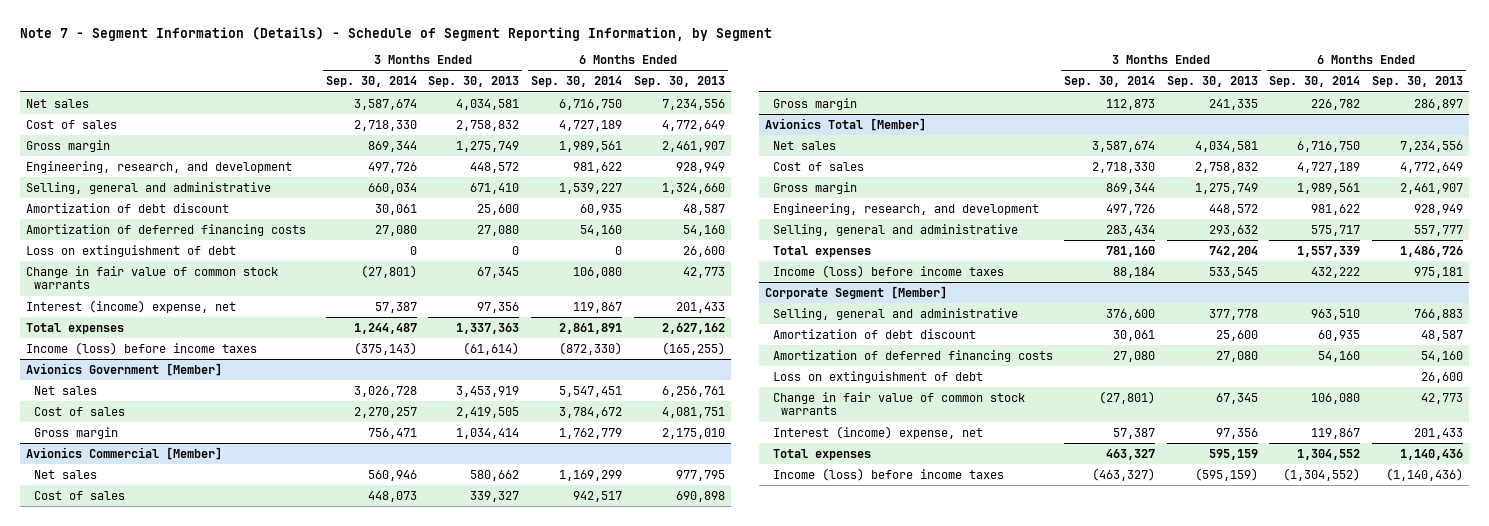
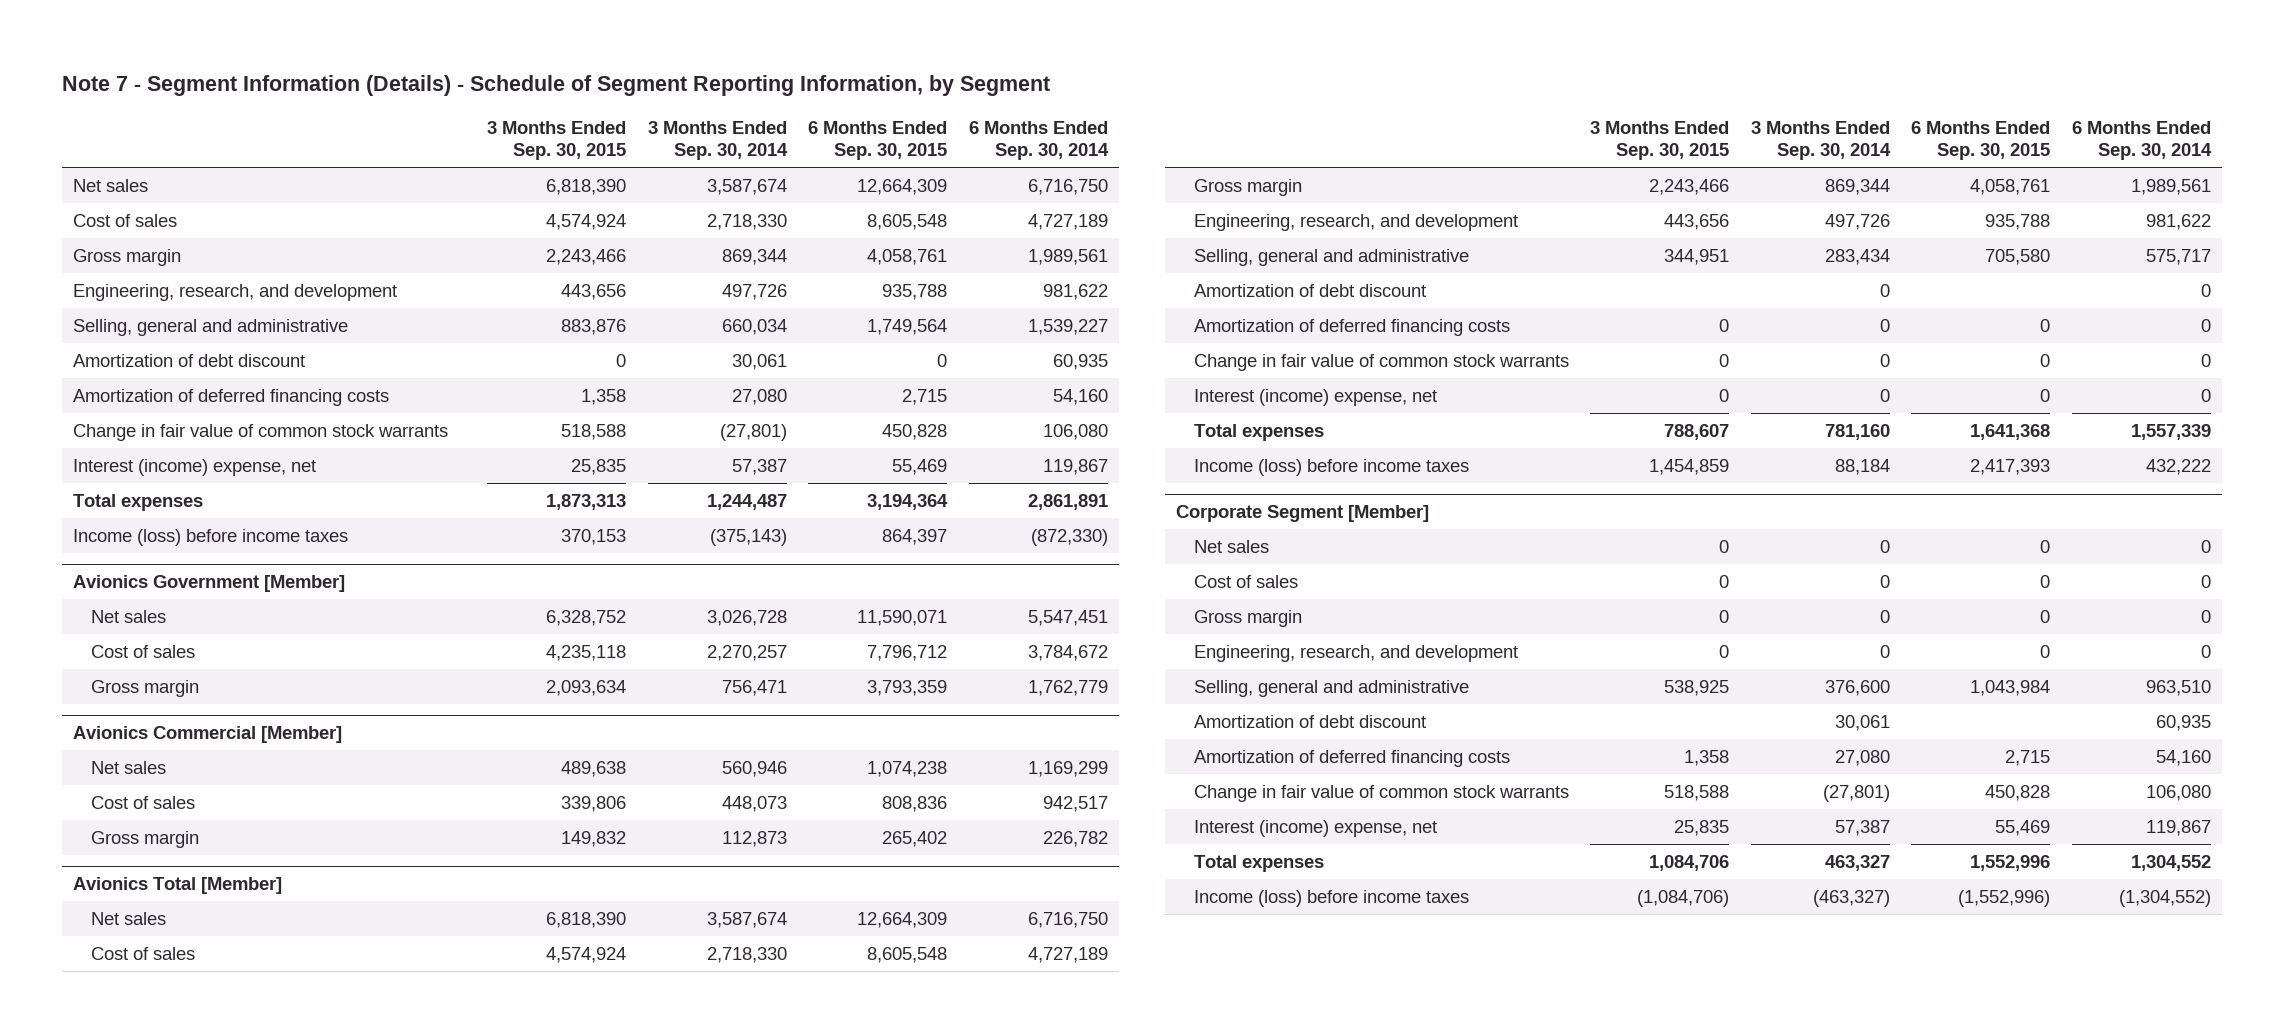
[428,76,520,88] Sep. 30, 2013 -> none
[633,76,725,88] Sep. 30, 2013 -> none
none -> [487,120,627,161] 3 Months Ended Sep. 30, 2015
none -> [808,120,948,161] 6 Months Ended Sep. 30, 2015
[26,244,237,257] Loss on extinguishment of debt -> none
none -> [1193,283,1426,297] Amortization of debt discount
none -> [1193,318,1510,336] Amortization of deferred financing costs
none -> [1193,353,1569,371] Change in fair value of common stock warrants
none -> [1193,388,1437,406] Interest (income) expense, net
none -> [1193,539,1269,553] Net sales
none -> [1193,574,1298,588] Cost of sales
none -> [1193,609,1302,627] Gross margin
none -> [1193,644,1518,662] Engineering, research, and development
[772,370,983,383] Loss on extinguishment of debt -> none

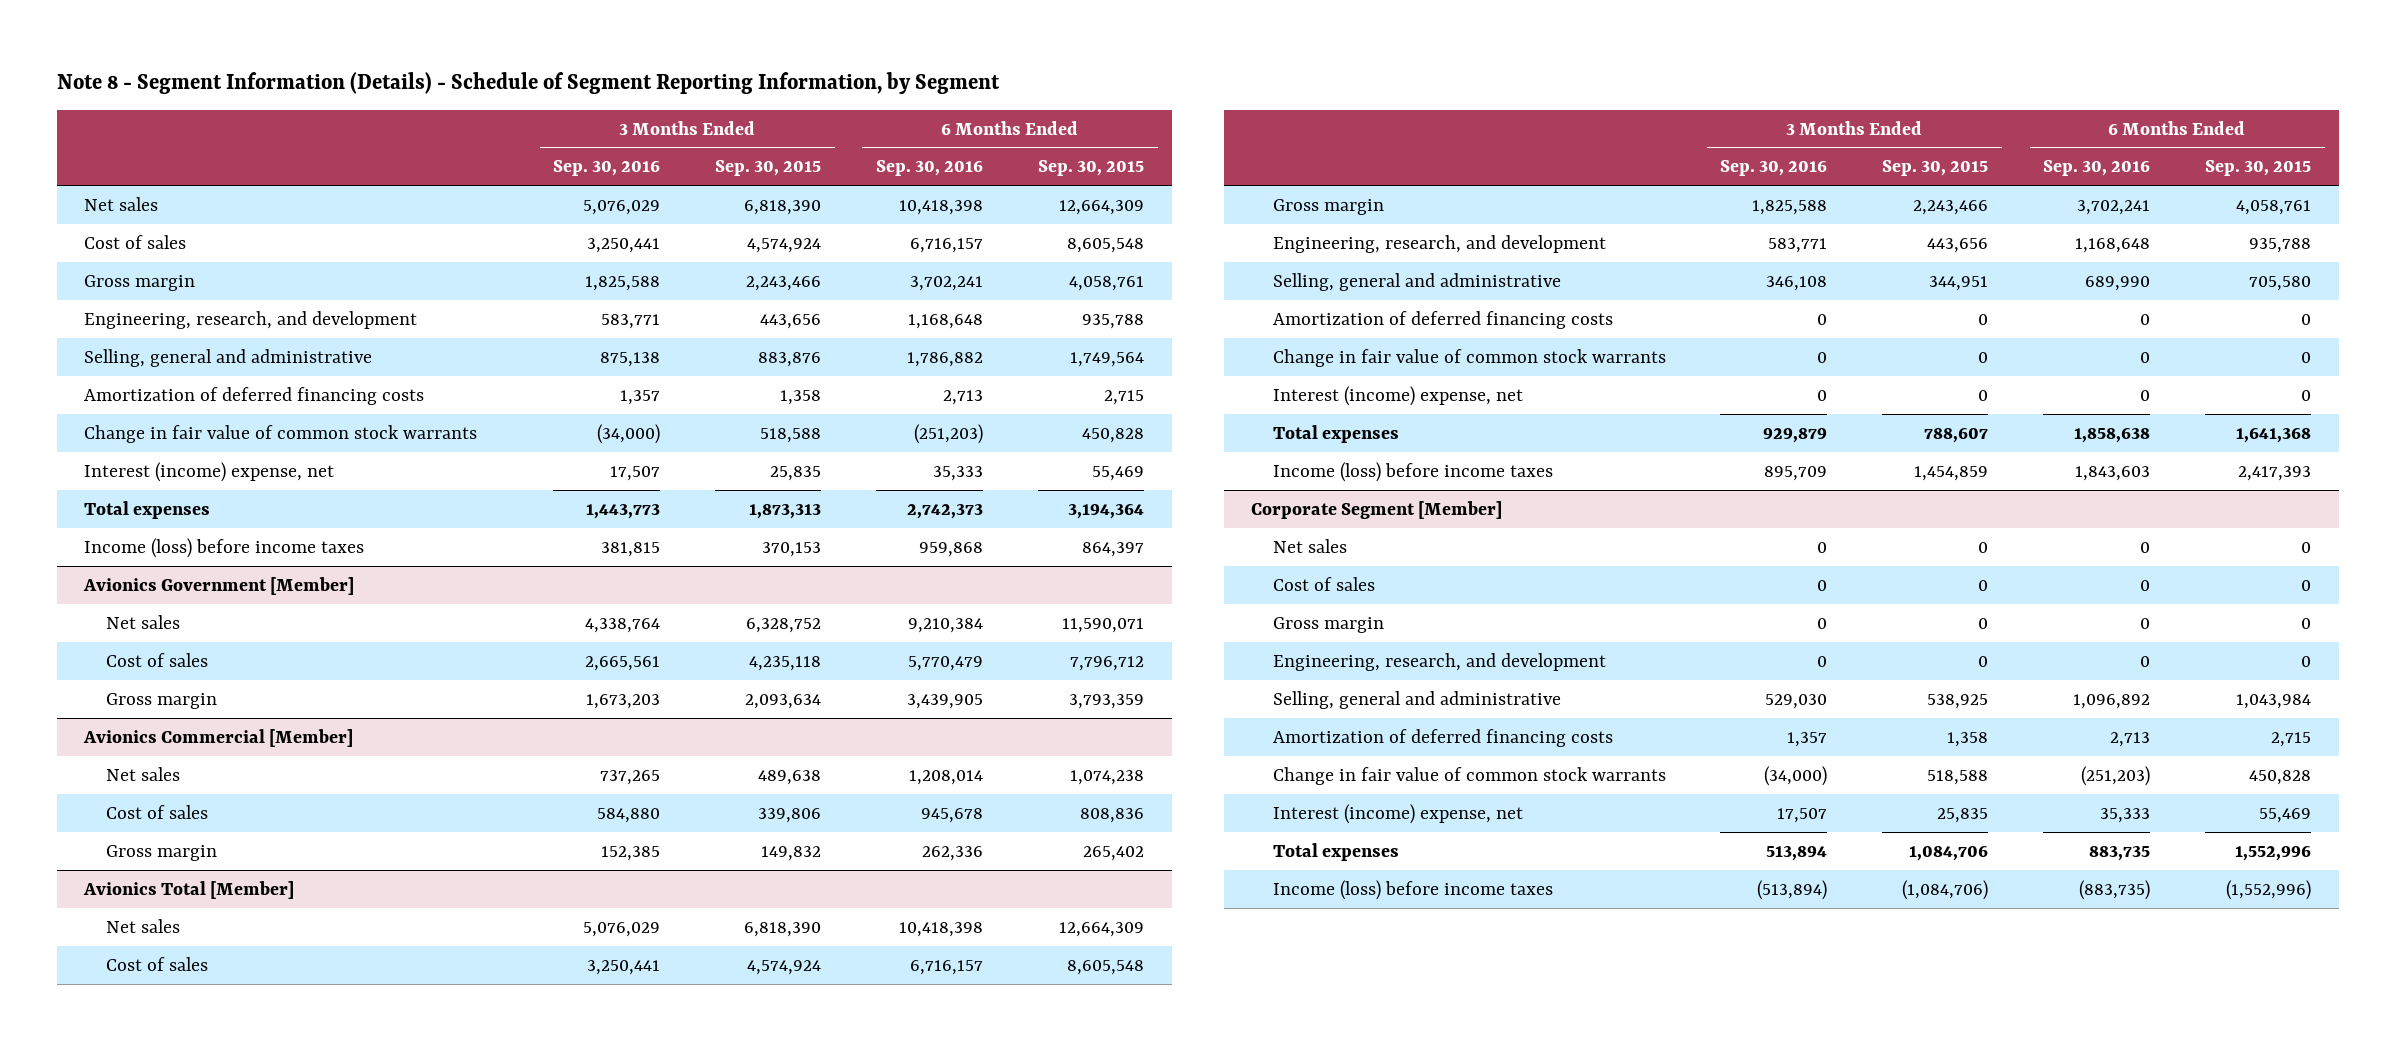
[62,75,1051,97] Note 7 - Segment Information (Details) - Schedule of Segment Reporting Information, by Segment -> [56,72,1000,95] Note 8 - Segment Information (Details) - Schedule of Segment Reporting Information, by Segment
[647,120,788,161] 3 Months Ended Sep. 30, 2014 -> none
[968,120,1109,161] 6 Months Ended Sep. 30, 2014 -> none
none -> [553,160,661,177] Sep. 30, 2016
none -> [876,160,984,177] Sep. 30, 2016
[73,353,306,367] Amortization of debt discount -> none
[1193,283,1426,297] Amortization of debt discount -> none
[1193,714,1426,728] Amortization of debt discount -> none

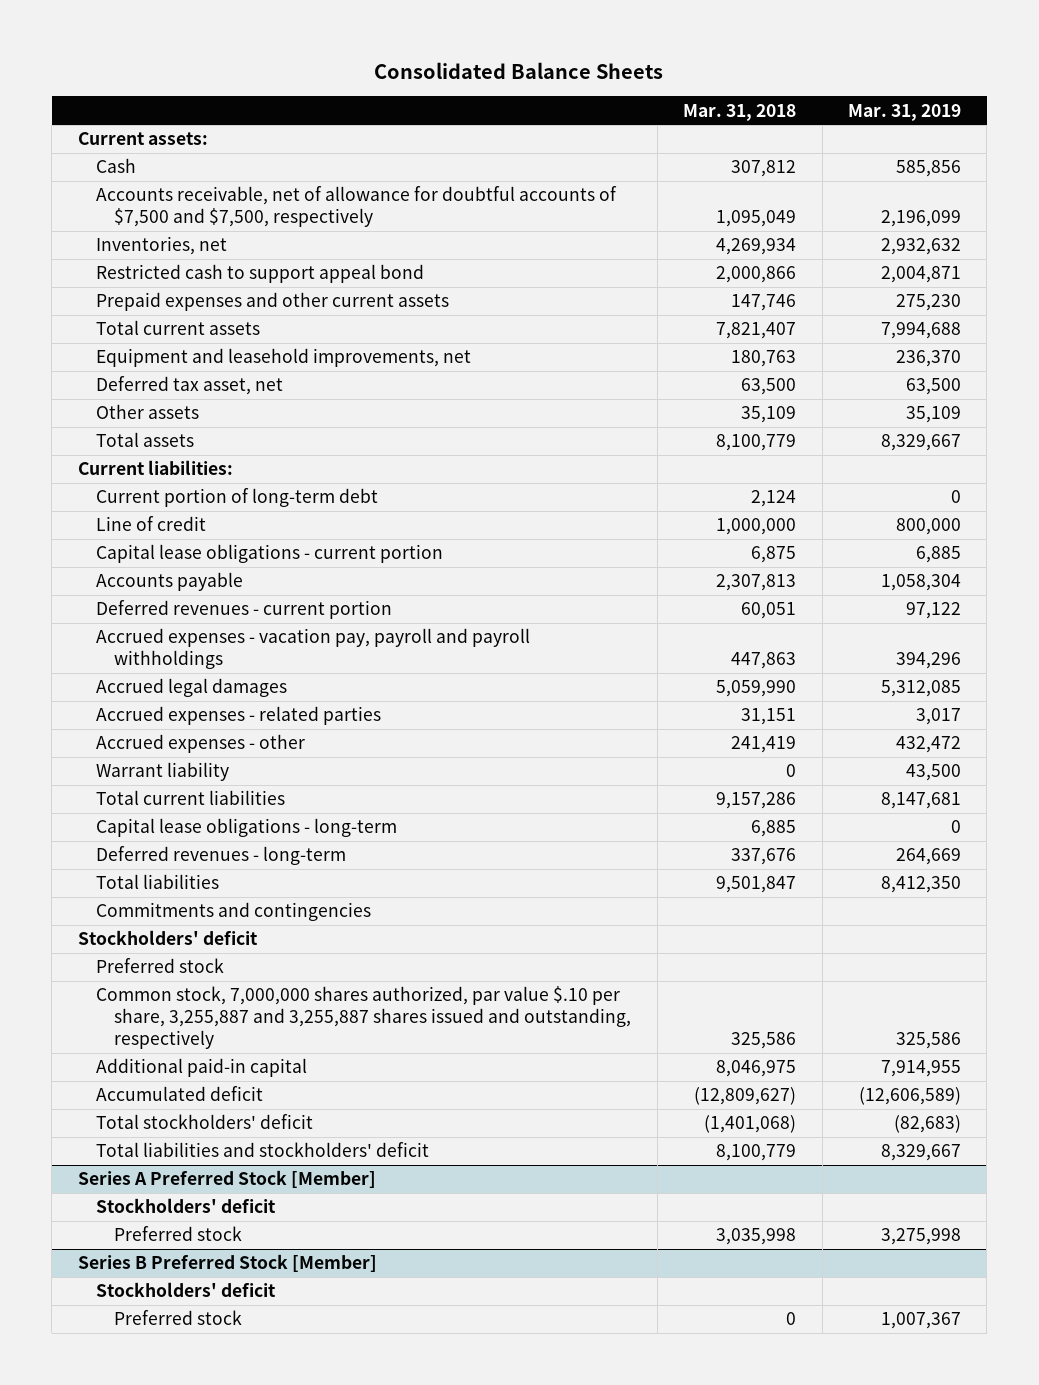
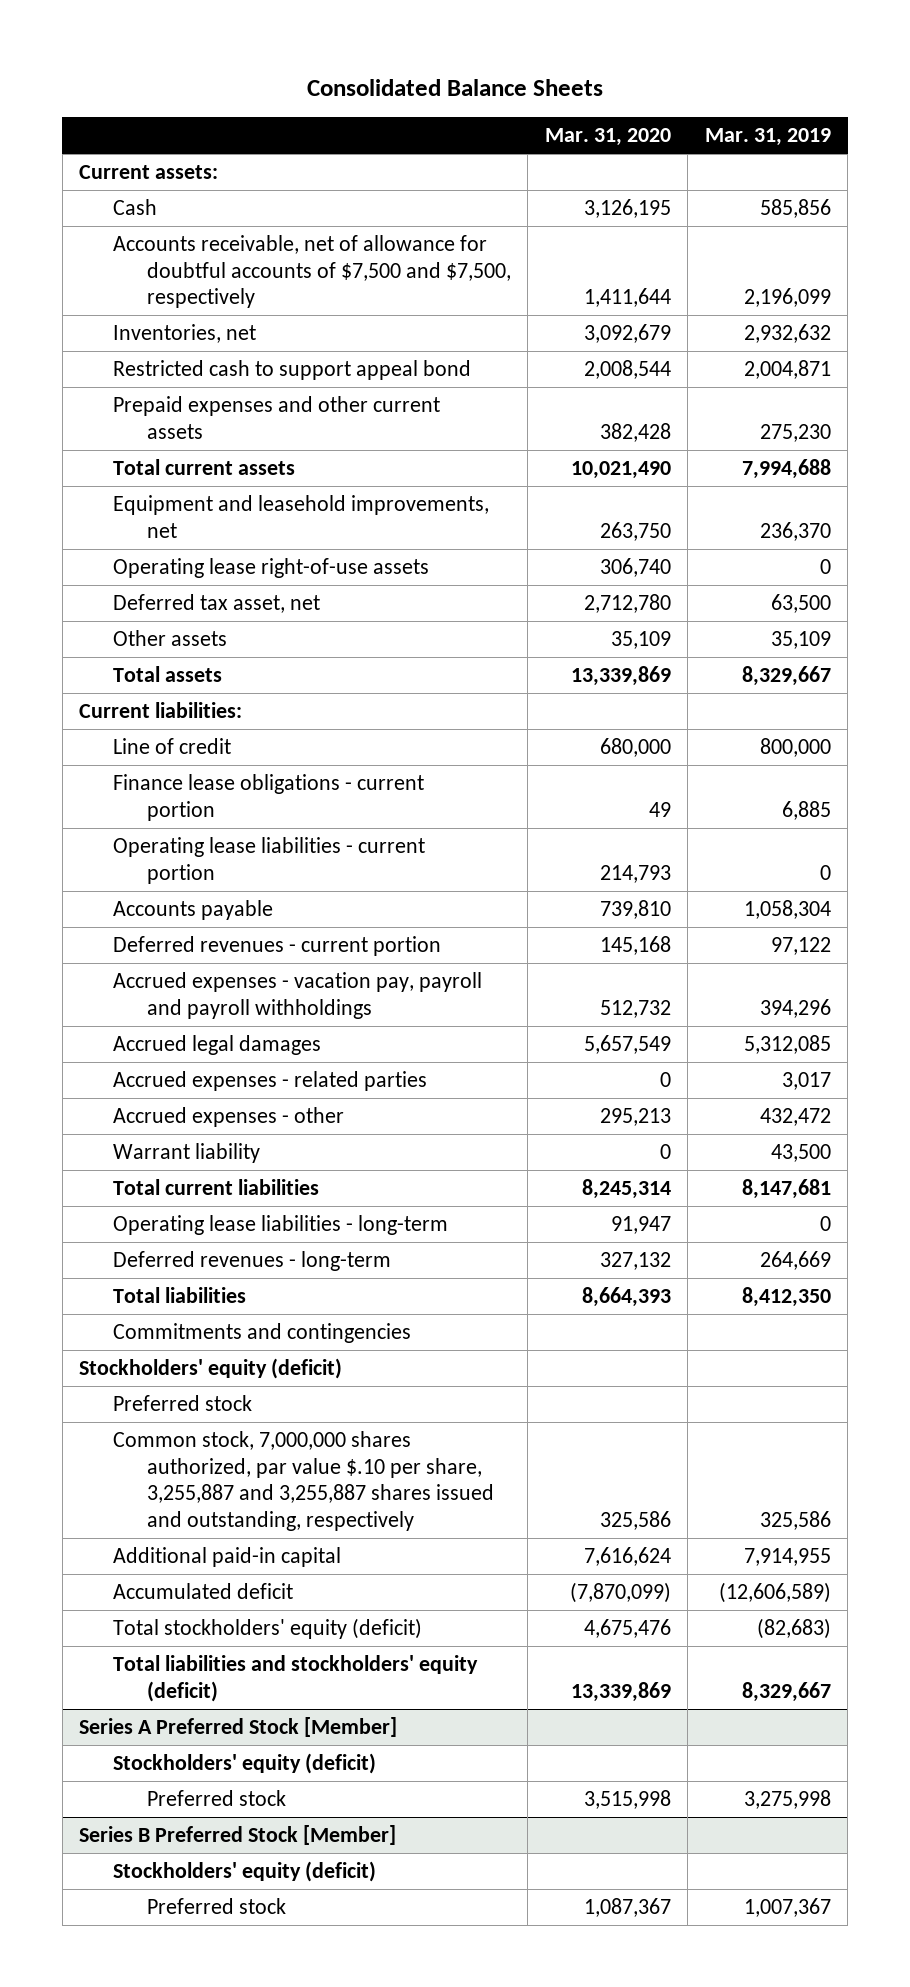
[683,103,797,121] Mar. 31, 2018 -> none
none -> [544,128,671,147] Mar. 31, 2020
none -> [112,558,429,579] Operating lease right-of-use assets
[96,488,379,508] Current portion of long-term debt -> none
[96,544,444,564] Capital lease obligations - current portion -> [112,774,424,821] Finance lease obligations - current portion
none -> [112,837,425,884] Operating lease liabilities - current portion
[96,818,398,838] Capital lease obligations - long-term -> none
none -> [112,1215,448,1236] Operating lease liabilities - long-term
[77,930,258,946] Stockholders' deficit -> [79,1358,343,1380] Stockholders' equity (deficit)
[96,1114,314,1130] Total stockholders' deficit -> [112,1618,422,1640] Total stockholders' equity (deficit)
[96,1142,430,1158] Total liabilities and stockholders' deficit -> [112,1655,478,1702] Total liabilities and stockholders' equity (deficit)
[96,1198,277,1214] Stockholders' deficit -> [112,1753,376,1775] Stockholders' equity (deficit)
[96,1282,277,1298] Stockholders' deficit -> [112,1861,376,1883] Stockholders' equity (deficit)

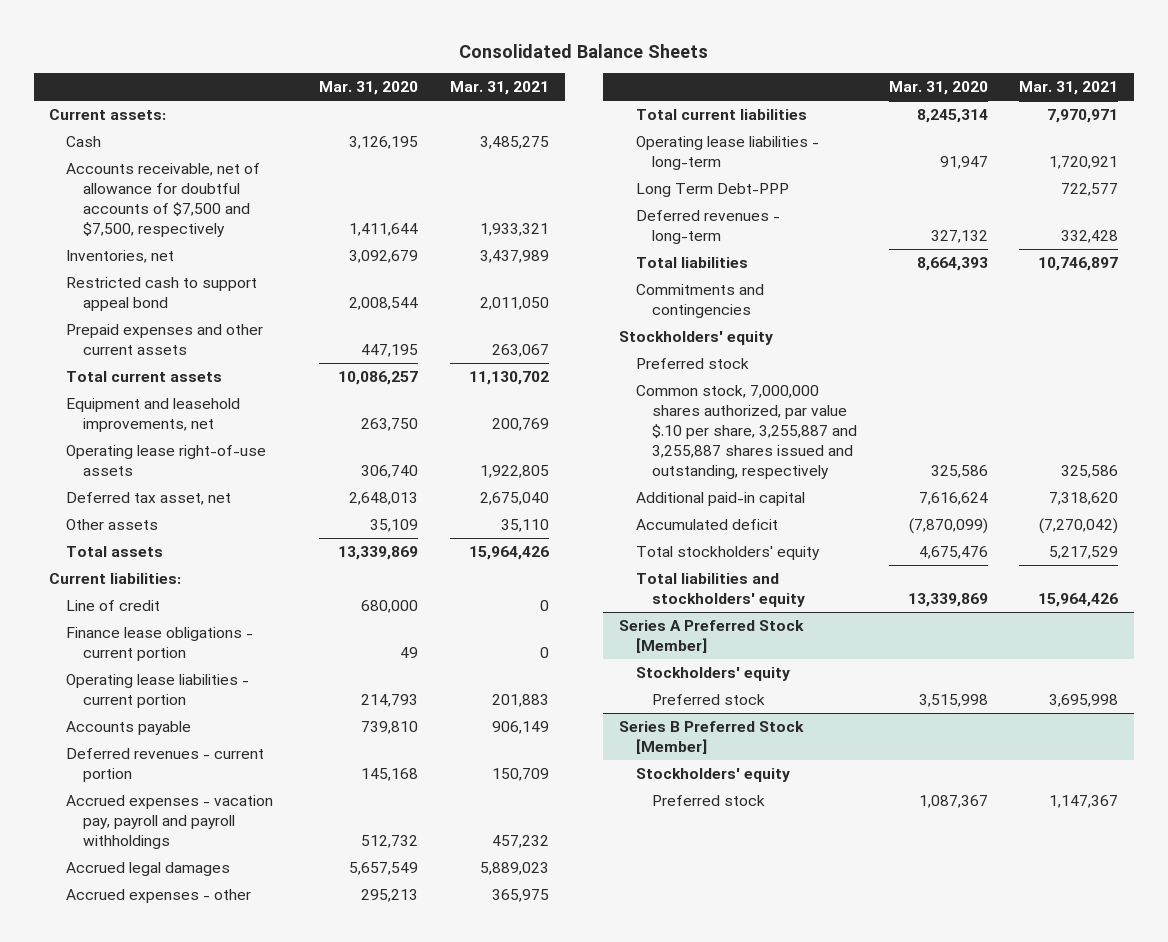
[704,128,831,147] Mar. 31, 2019 -> none
none -> [449,81,549,96] Mar. 31, 2021
[599,422,671,442] 382,428 -> [361,344,419,358] 447,195
[570,461,671,480] 10,021,490 -> [338,371,419,386] 10,086,257
[583,594,671,614] 2,712,780 -> [349,492,419,506] 2,648,013
[112,1071,427,1092] Accrued expenses - related parties -> none
[112,1143,260,1164] Warrant liability -> none
none -> [635,183,789,198] Long Term Debt-PPP
[79,1358,343,1380] Stockholders' equity (deficit) -> [619,331,774,346] Stockholders' equity
[112,1618,422,1640] Total stockholders' equity (deficit) -> [635,546,820,561] Total stockholders' equity
[112,1655,478,1702] Total liabilities and stockholders' equity (deficit) -> [635,573,806,608] Total liabilities and stockholders' equity
[112,1753,376,1775] Stockholders' equity (deficit) -> [635,667,790,682] Stockholders' equity
[112,1861,376,1883] Stockholders' equity (deficit) -> [635,768,790,783] Stockholders' equity

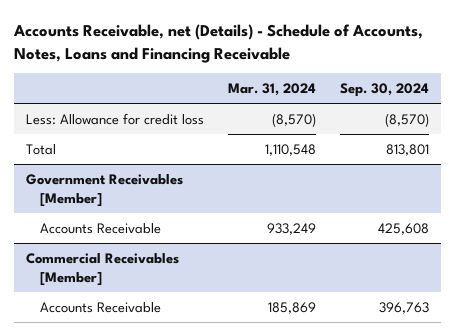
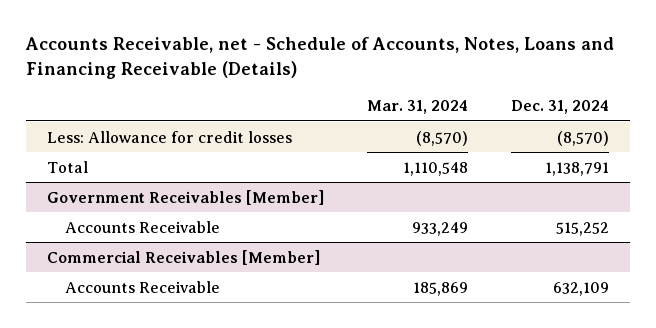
[12,24,423,63] Accounts Receivable, net (Details) - Schedule of Accounts, Notes, Loans and Financing Receivable -> [24,37,614,79] Accounts Receivable, net - Schedule of Accounts, Notes, Loans and Financing Receivable (Details)
[340,83,430,98] Sep. 30, 2024 -> none
none -> [510,100,609,115] Dec. 31, 2024
[25,112,204,125] Less: Allowance for credit loss -> [47,130,293,143] Less: Allowance for credit losses

